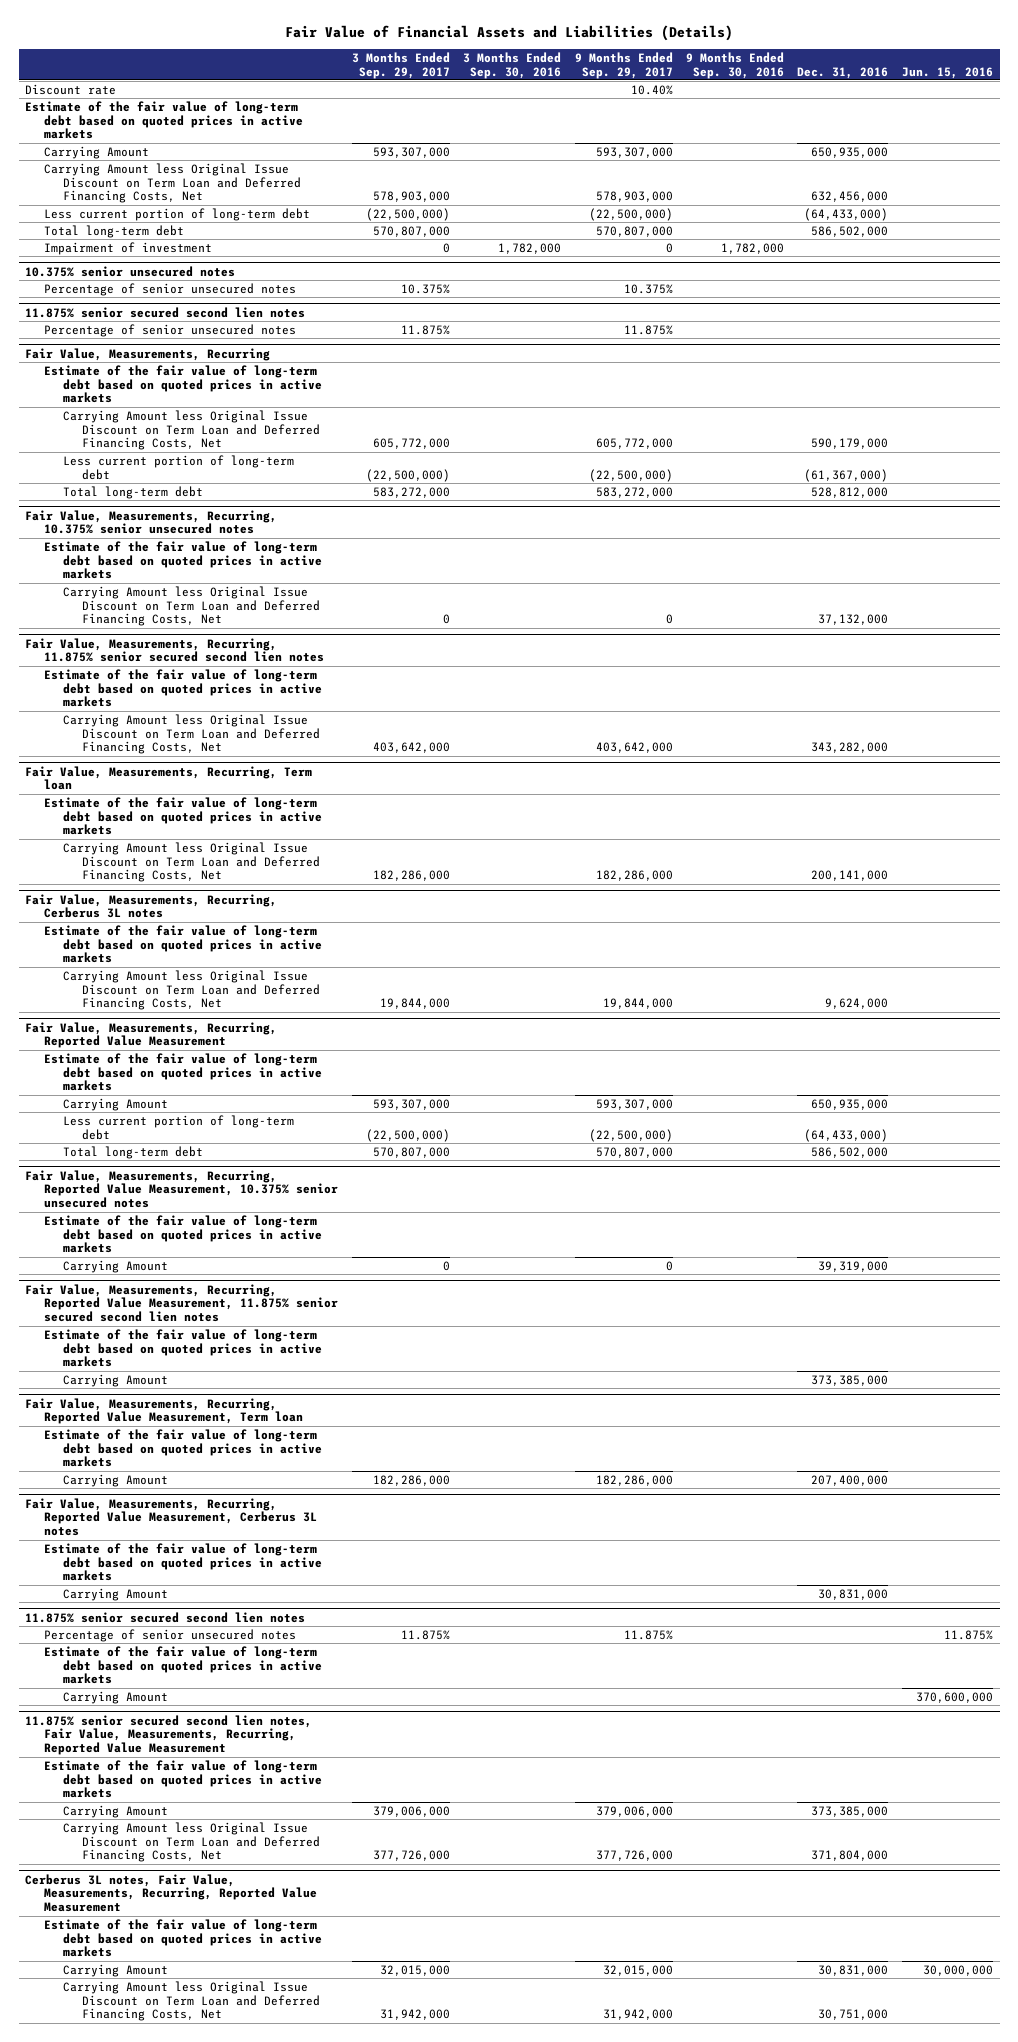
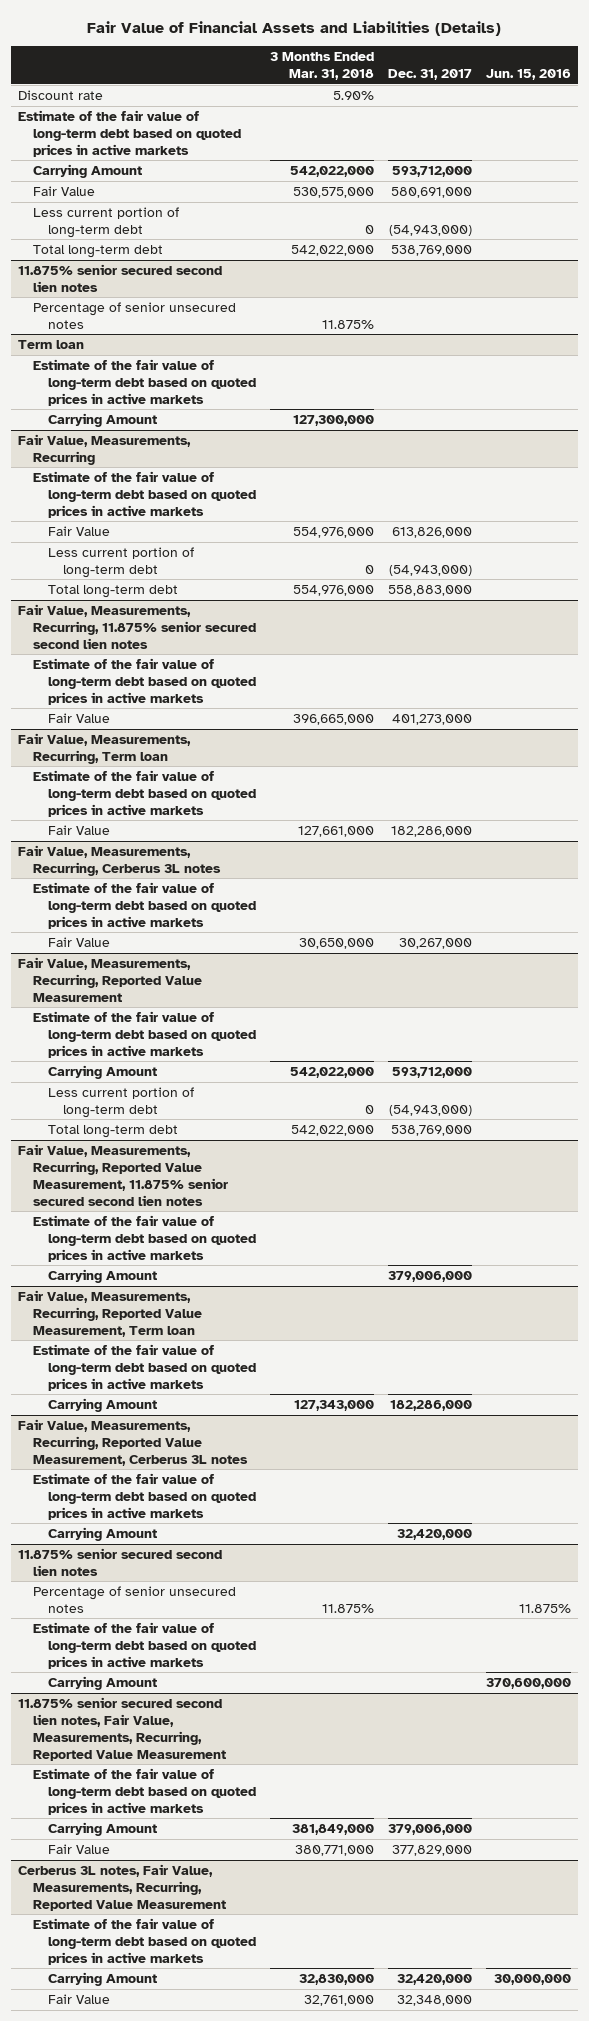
[351,51,450,79] 3 Months Ended Sep. 29, 2017 -> none
[463,51,562,79] 3 Months Ended Sep. 30, 2016 -> none
[574,51,673,79] 9 Months Ended Sep. 29, 2017 -> none
[685,51,784,79] 9 Months Ended Sep. 30, 2016 -> none
[797,66,889,79] Dec. 31, 2016 -> none
none -> [269,52,374,80] 3 Months Ended Mar. 31, 2018
none -> [387,68,472,80] Dec. 31, 2017
[44,162,301,204] Carrying Amount less Original Issue Discount on Term Loan and Deferred Financing Costs, Net -> [33,185,96,196] Fair Value
[44,241,213,255] Impairment of investment -> none
[25,265,236,277] 10.375% senior unsecured notes -> none
[44,282,297,296] Percentage of senior unsecured notes -> none
none -> [18,339,85,349] Term loan
none -> [33,358,256,406] Estimate of the fair value of long-term debt based on quoted prices in active markets
none -> [47,412,157,427] Carrying Amount
[62,409,320,451] Carrying Amount less Original Issue Discount on Term Loan and Deferred Financing Costs, Net -> [47,525,110,536] Fair Value
[25,509,278,535] Fair Value, Measurements, Recurring, 10.375% senior unsecured notes -> none
[44,540,322,580] Estimate of the fair value of long-term debt based on quoted prices in active markets -> none
[62,585,320,627] Carrying Amount less Original Issue Discount on Term Loan and Deferred Financing Costs, Net -> none
[62,713,320,755] Carrying Amount less Original Issue Discount on Term Loan and Deferred Financing Costs, Net -> [47,712,110,723] Fair Value
[62,841,320,883] Carrying Amount less Original Issue Discount on Term Loan and Deferred Financing Costs, Net -> [47,824,110,835] Fair Value
[62,969,320,1011] Carrying Amount less Original Issue Discount on Term Loan and Deferred Financing Costs, Net -> [47,936,110,947] Fair Value
[25,1169,339,1209] Fair Value, Measurements, Recurring, Reported Value Measurement, 10.375% senior unsecured notes -> none
[44,1214,322,1254] Estimate of the fair value of long-term debt based on quoted prices in active markets -> none
[62,1259,168,1273] Carrying Amount -> none
[62,1821,320,1863] Carrying Amount less Original Issue Discount on Term Loan and Deferred Financing Costs, Net -> [47,1843,110,1854] Fair Value
[62,1980,320,2022] Carrying Amount less Original Issue Discount on Term Loan and Deferred Financing Costs, Net -> [47,1993,110,2004] Fair Value

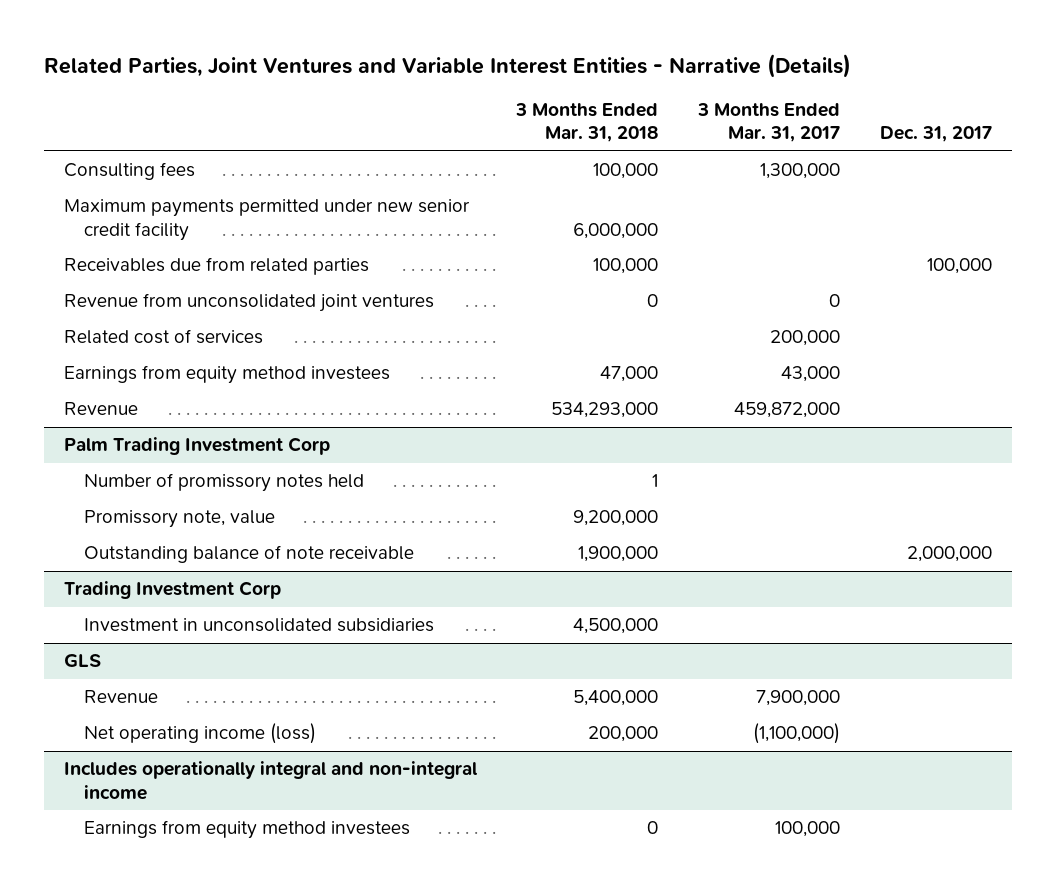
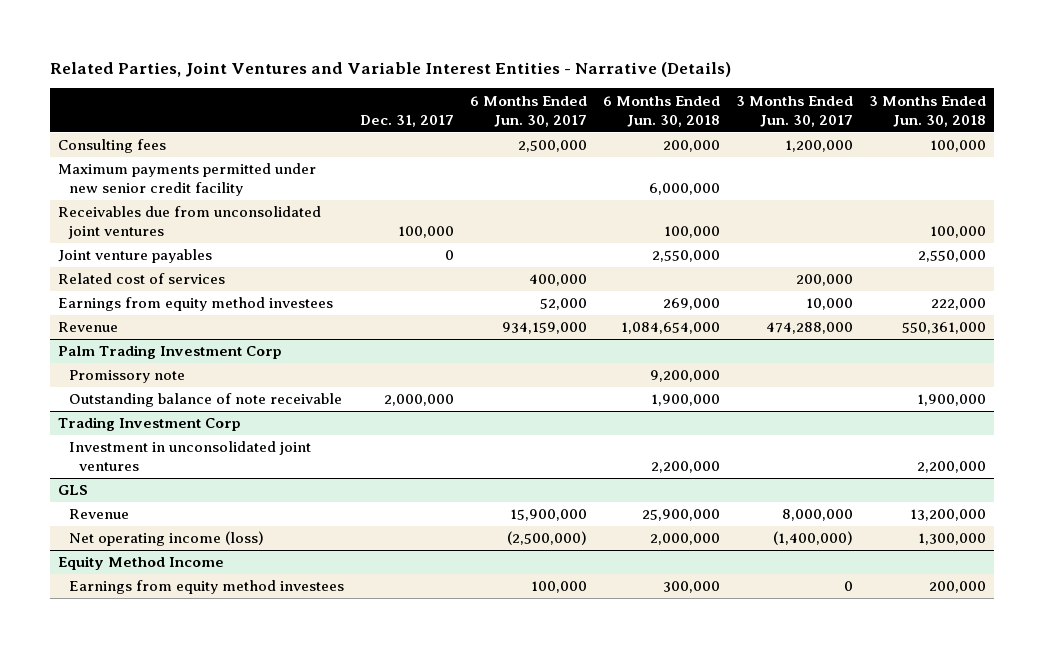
[515,102,659,143] 3 Months Ended Mar. 31, 2018 -> none
[697,102,841,143] 3 Months Ended Mar. 31, 2017 -> none
none -> [469,95,587,127] 6 Months Ended Jun. 30, 2017
none -> [602,95,720,127] 6 Months Ended Jun. 30, 2018
none -> [735,95,853,127] 3 Months Ended Jun. 30, 2017
none -> [868,95,986,127] 3 Months Ended Jun. 30, 2018
[63,293,434,313] Revenue from unconsolidated joint ventures -> none
[63,257,369,276] Receivables due from related parties -> [58,206,322,240] Receivables due from unconsolidated joint ventures
none -> [58,249,213,264] Joint venture payables
[83,473,364,493] Number of promissory notes held -> none
[83,510,275,529] Promissory note, value -> [68,370,185,384] Promissory note
[83,618,434,633] Investment in unconsolidated subsidiaries -> [68,441,311,472] Investment in unconsolidated joint ventures
[63,761,478,800] Includes operationally integral and non-integral income -> [58,556,225,571] Equity Method Income

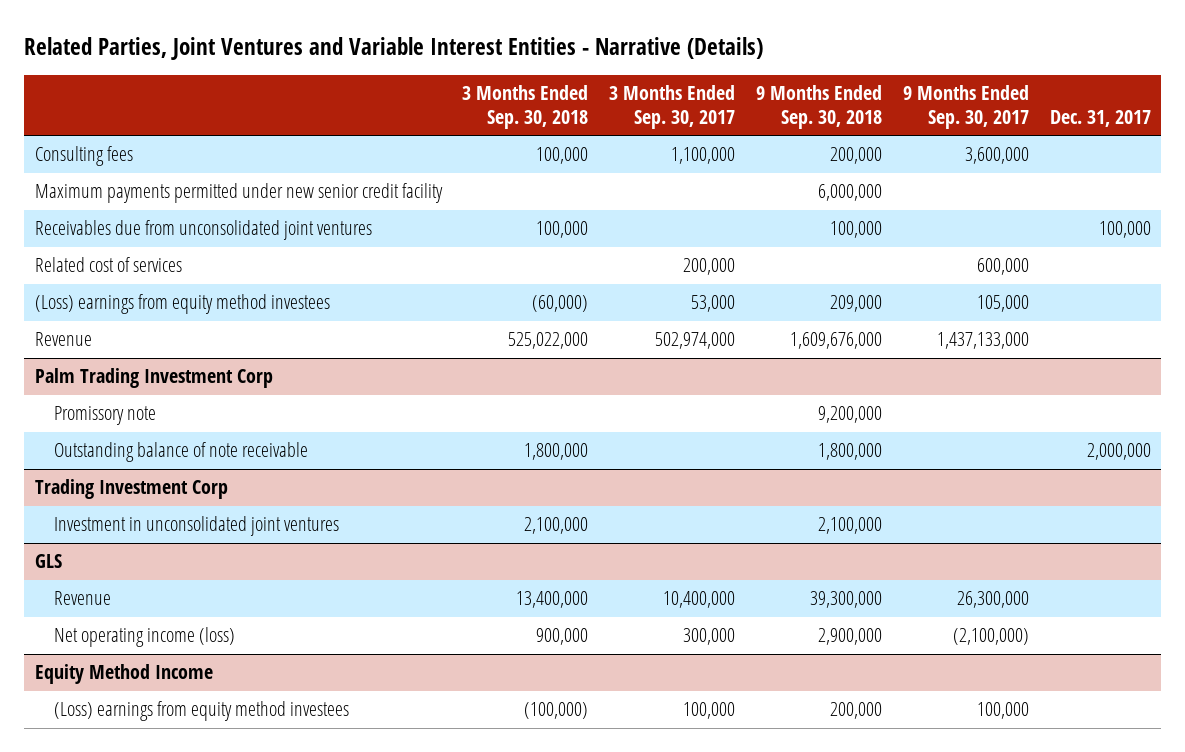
[469,95,587,127] 6 Months Ended Jun. 30, 2017 -> none
[602,95,720,127] 6 Months Ended Jun. 30, 2018 -> none
[735,95,853,127] 3 Months Ended Jun. 30, 2017 -> none
[868,95,986,127] 3 Months Ended Jun. 30, 2018 -> none
none -> [462,84,589,129] 3 Months Ended Sep. 30, 2018
none -> [609,84,736,129] 3 Months Ended Sep. 30, 2017
none -> [756,84,883,129] 9 Months Ended Sep. 30, 2018
none -> [903,84,1030,129] 9 Months Ended Sep. 30, 2017
[58,249,213,264] Joint venture payables -> none
[58,297,334,312] Earnings from equity method investees -> [34,294,330,315] (Loss) earnings from equity method investees
[68,580,344,595] Earnings from equity method investees -> [53,701,349,722] (Loss) earnings from equity method investees

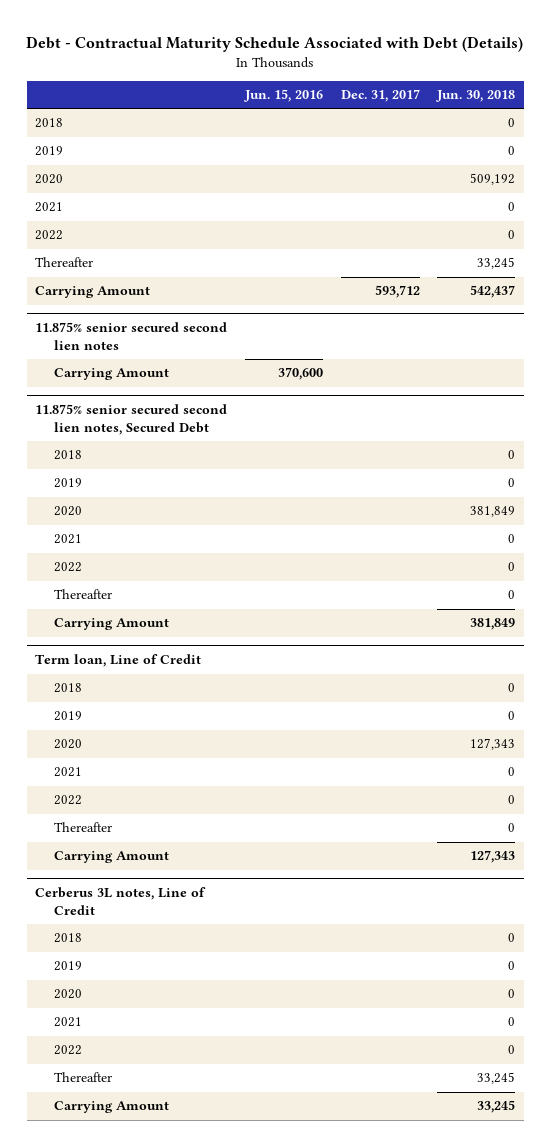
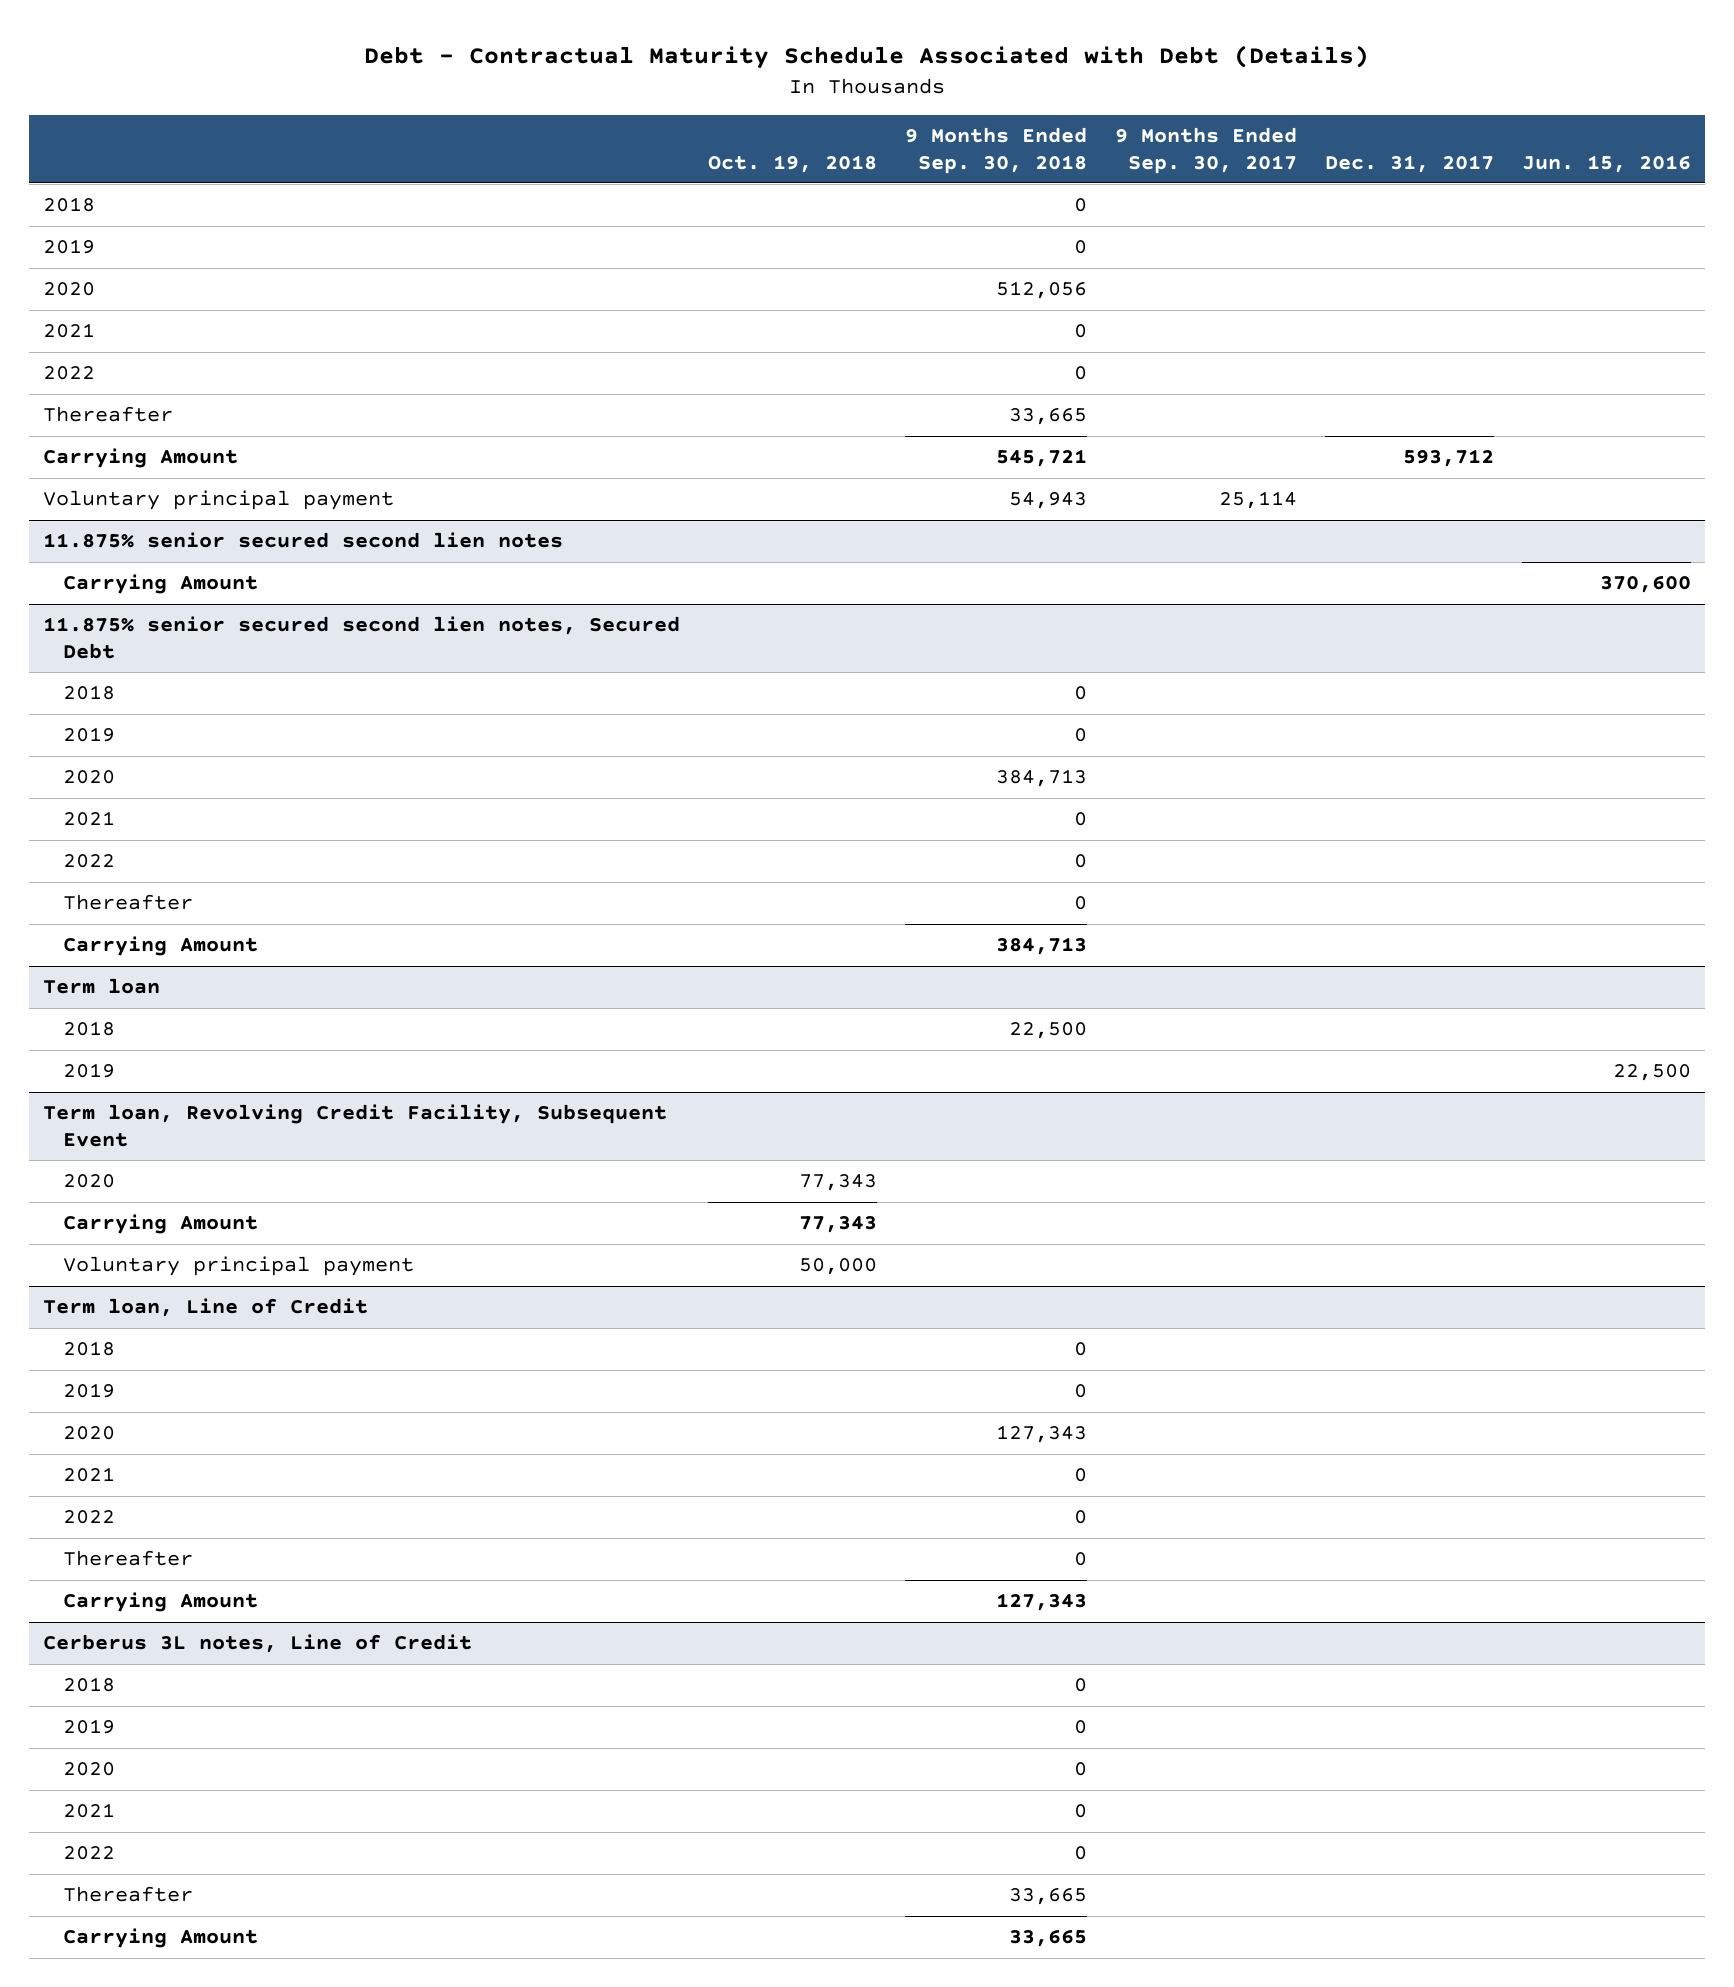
[436,90,516,103] Jun. 30, 2018 -> none
none -> [708,154,878,173] Oct. 19, 2018
none -> [905,126,1088,174] 9 Months Ended Sep. 30, 2018
none -> [1115,126,1298,174] 9 Months Ended Sep. 30, 2017
none -> [43,490,395,511] Voluntary principal payment
none -> [43,978,161,995] Term loan
none -> [63,1021,116,1037] 2018
none -> [63,1063,116,1079] 2019
none -> [43,1104,668,1148] Term loan, Revolving Credit Facility, Subsequent Event
none -> [63,1174,116,1189] 2020
none -> [63,1214,259,1235] Carrying Amount
none -> [63,1256,415,1277] Voluntary principal payment

